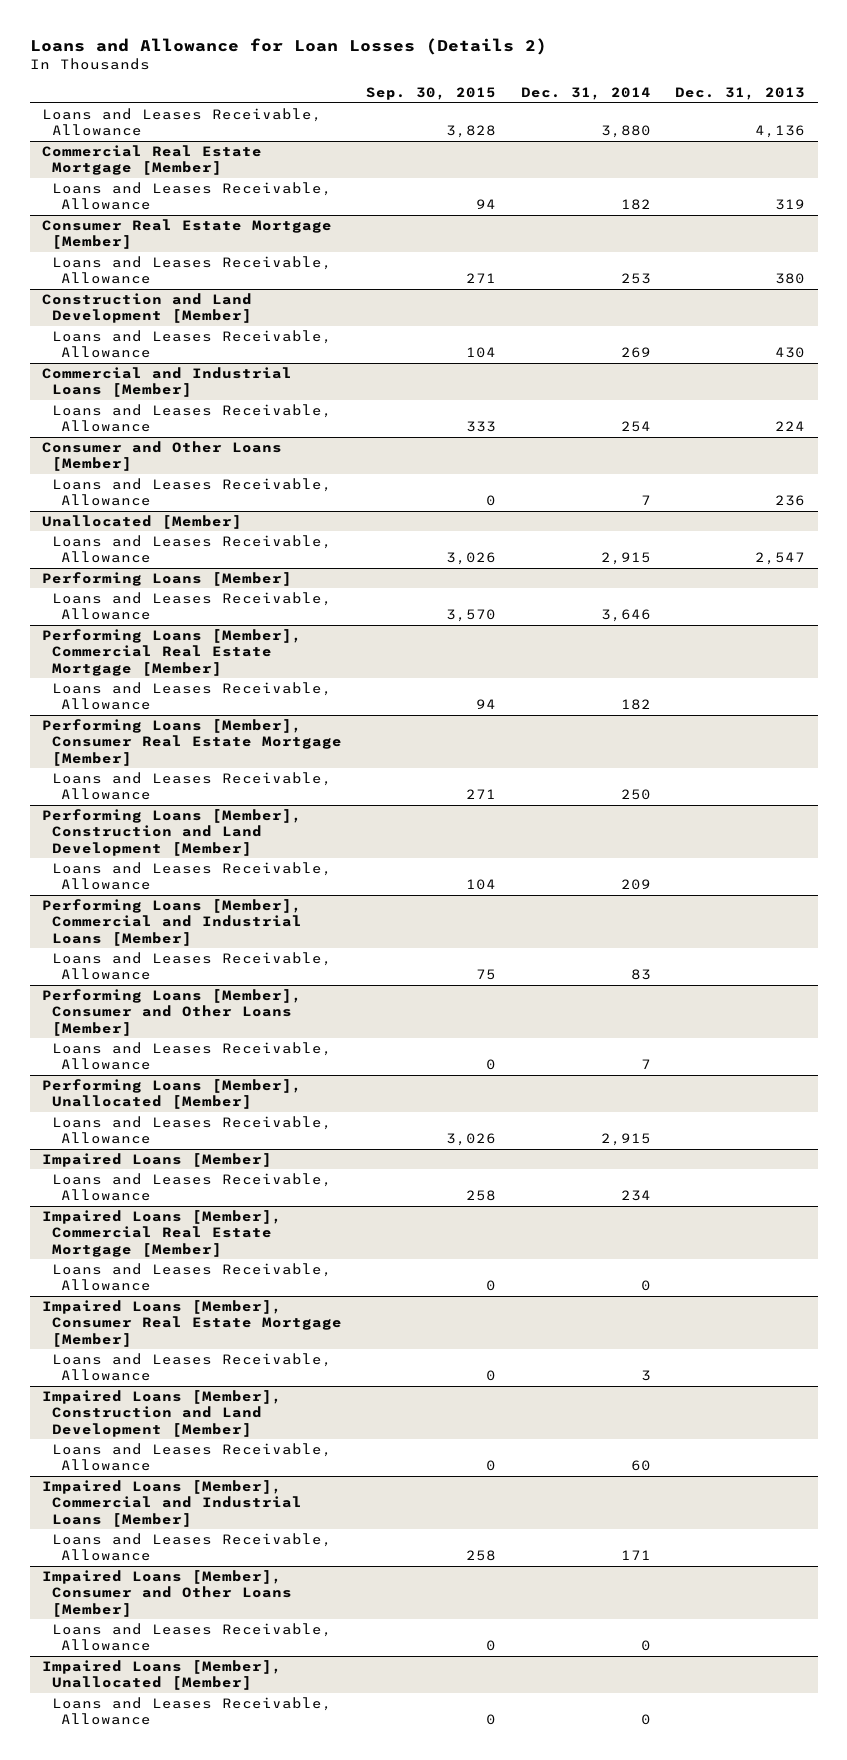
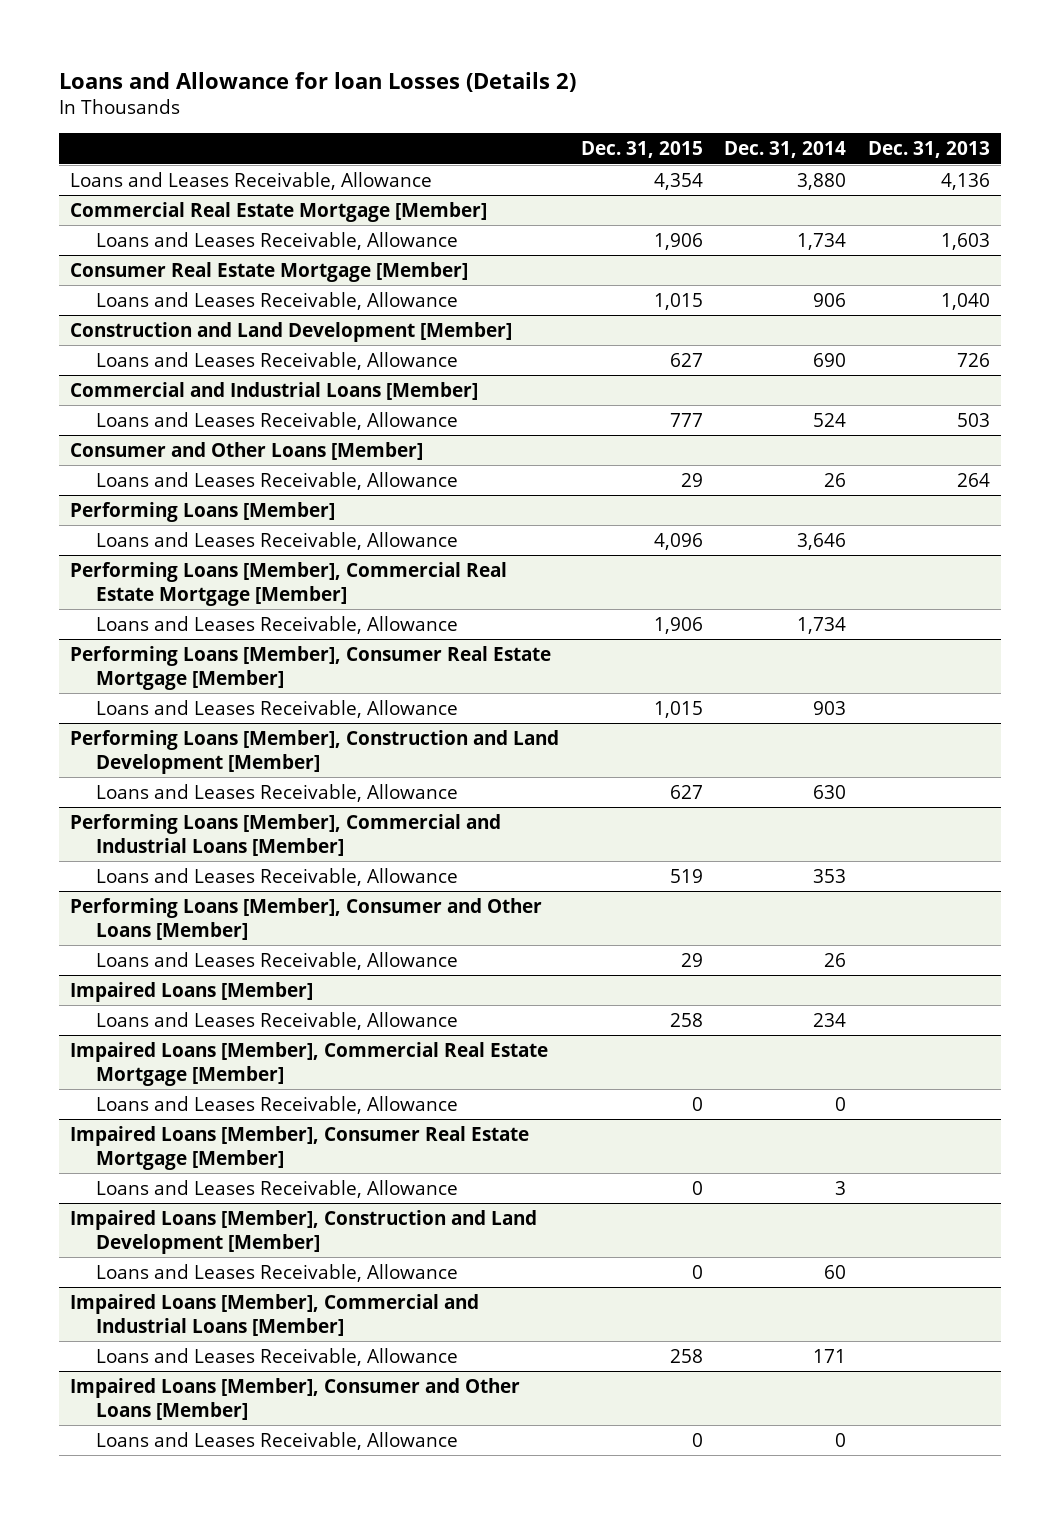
[29,37,547,55] Loans and Allowance for Loan Losses (Details 2) -> [59,71,577,92] Loans and Allowance for loan Losses (Details 2)
[366,87,497,101] Sep. 30, 2015 -> none
none -> [580,141,703,159] Dec. 31, 2015
[620,199,651,211] 182 -> [797,232,847,250] 1,734
[775,199,806,211] 319 -> [940,232,990,250] 1,603
[620,273,651,285] 253 -> [813,292,847,307] 906
[775,273,806,285] 380 -> [940,292,990,310] 1,040
[620,347,651,359] 269 -> [813,352,847,367] 690
[775,347,806,359] 430 -> [956,352,990,367] 726
[620,421,651,433] 254 -> [813,412,847,427] 524
[775,421,806,432] 224 -> [956,412,990,427] 503
[41,514,242,529] Unallocated [Member] -> none
[51,534,332,564] Loans and Leases Receivable, Allowance -> none
[640,495,651,506] 7 -> [824,472,847,487] 26
[775,495,806,507] 236 -> [956,472,990,487] 264
[620,699,651,711] 182 -> [797,616,847,634] 1,734
[620,789,651,801] 250 -> [813,700,847,715] 903
[620,879,651,891] 209 -> [813,784,847,799] 630
[630,969,651,981] 83 -> [813,868,847,883] 353
[41,1078,302,1110] Performing Loans [Member], Unallocated [Member] -> none
[51,1115,332,1145] Loans and Leases Receivable, Allowance -> none
[640,1059,651,1070] 7 -> [824,952,847,967] 26
[41,1659,282,1691] Impaired Loans [Member], Unallocated [Member] -> none
[51,1696,332,1726] Loans and Leases Receivable, Allowance -> none

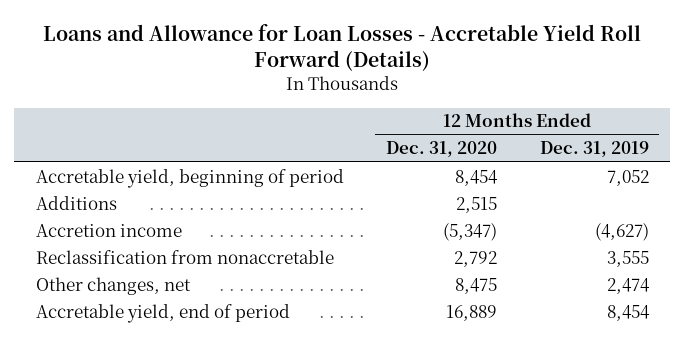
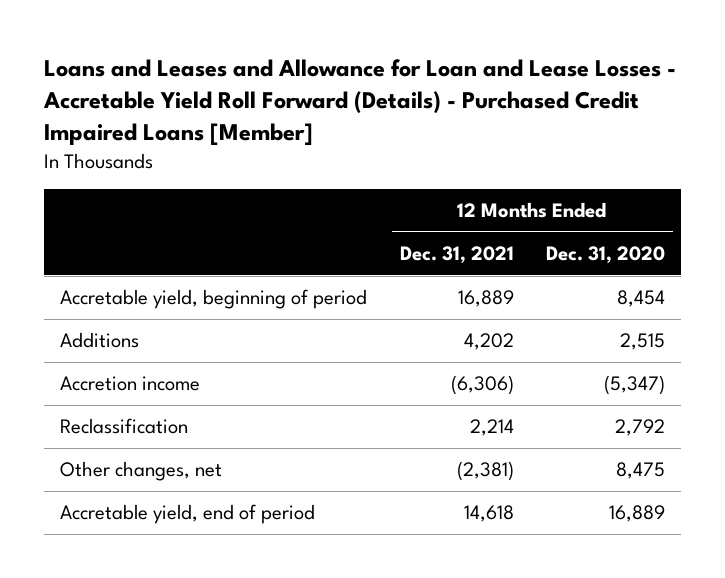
[43,23,642,72] Loans and Allowance for Loan Losses - Accretable Yield Roll Forward (Details) -> [43,59,677,146] Loans and Leases and Allowance for Loan and Lease Losses - Accretable Yield Roll Forward (Details) - Purchased Credit Impaired Loans [Member]
[539,141,649,158] Dec. 31, 2019 -> none
none -> [399,246,514,265] Dec. 31, 2021
[35,249,334,264] Reclassification from nonaccretable -> [60,418,189,435] Reclassification

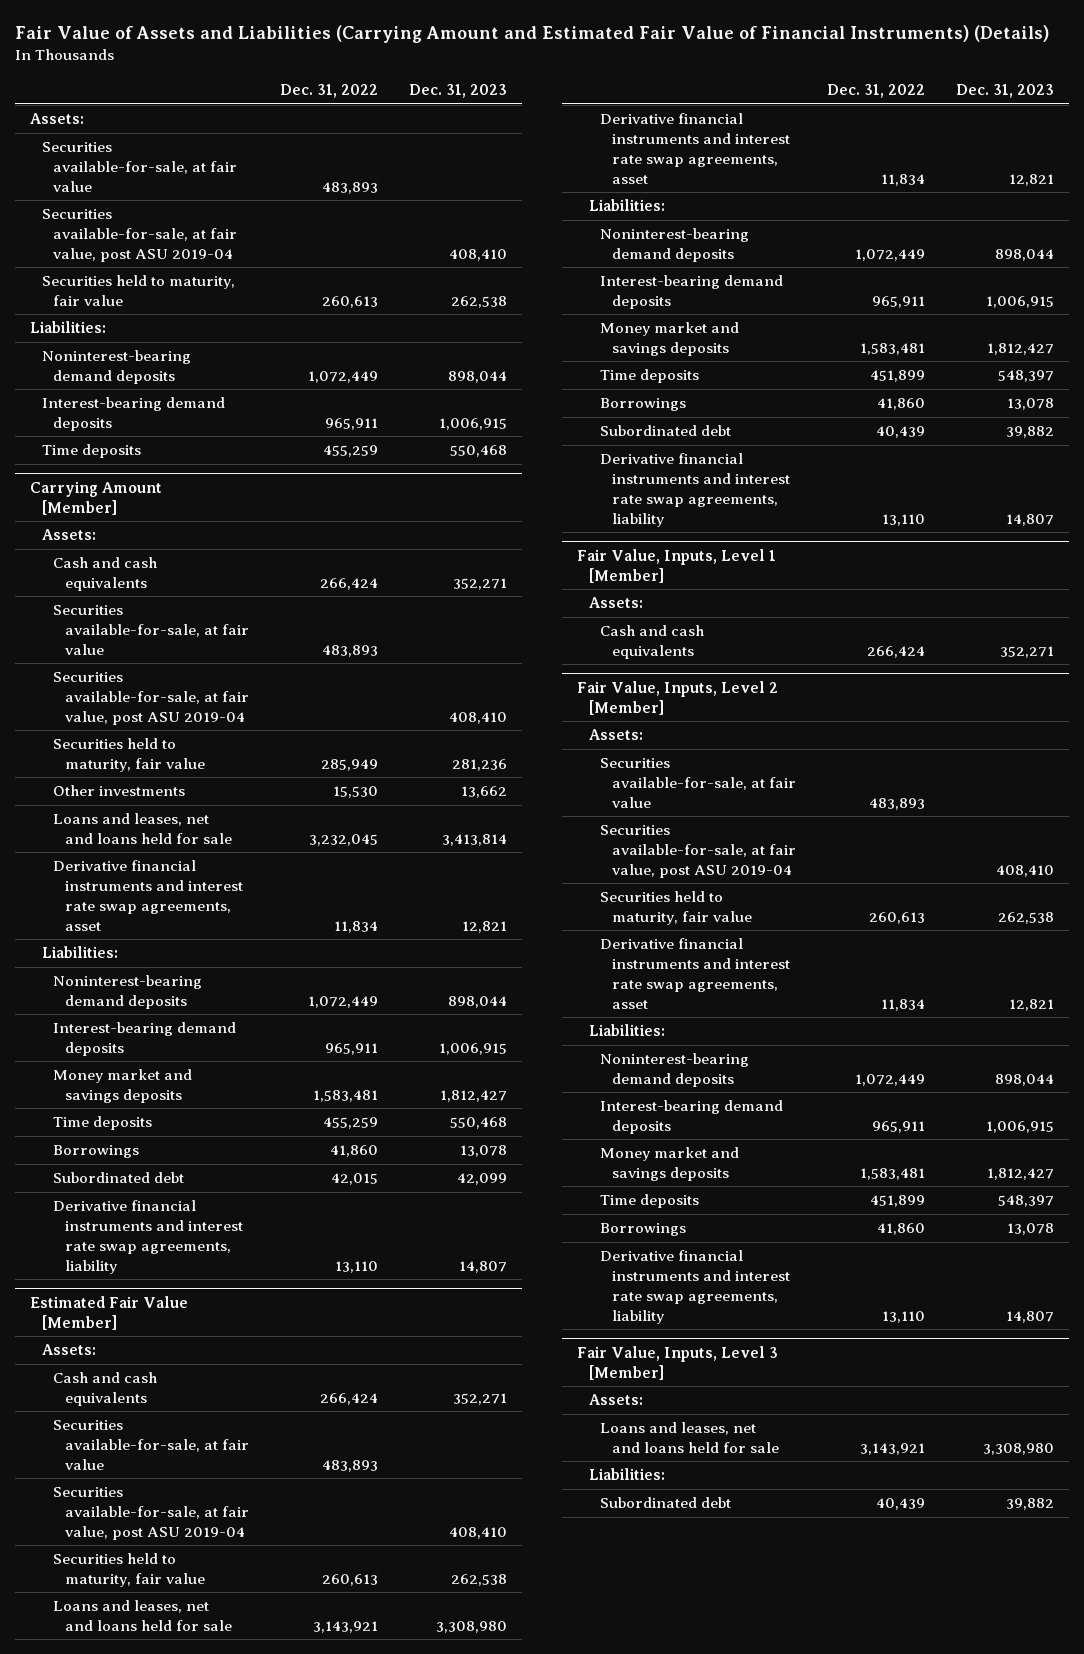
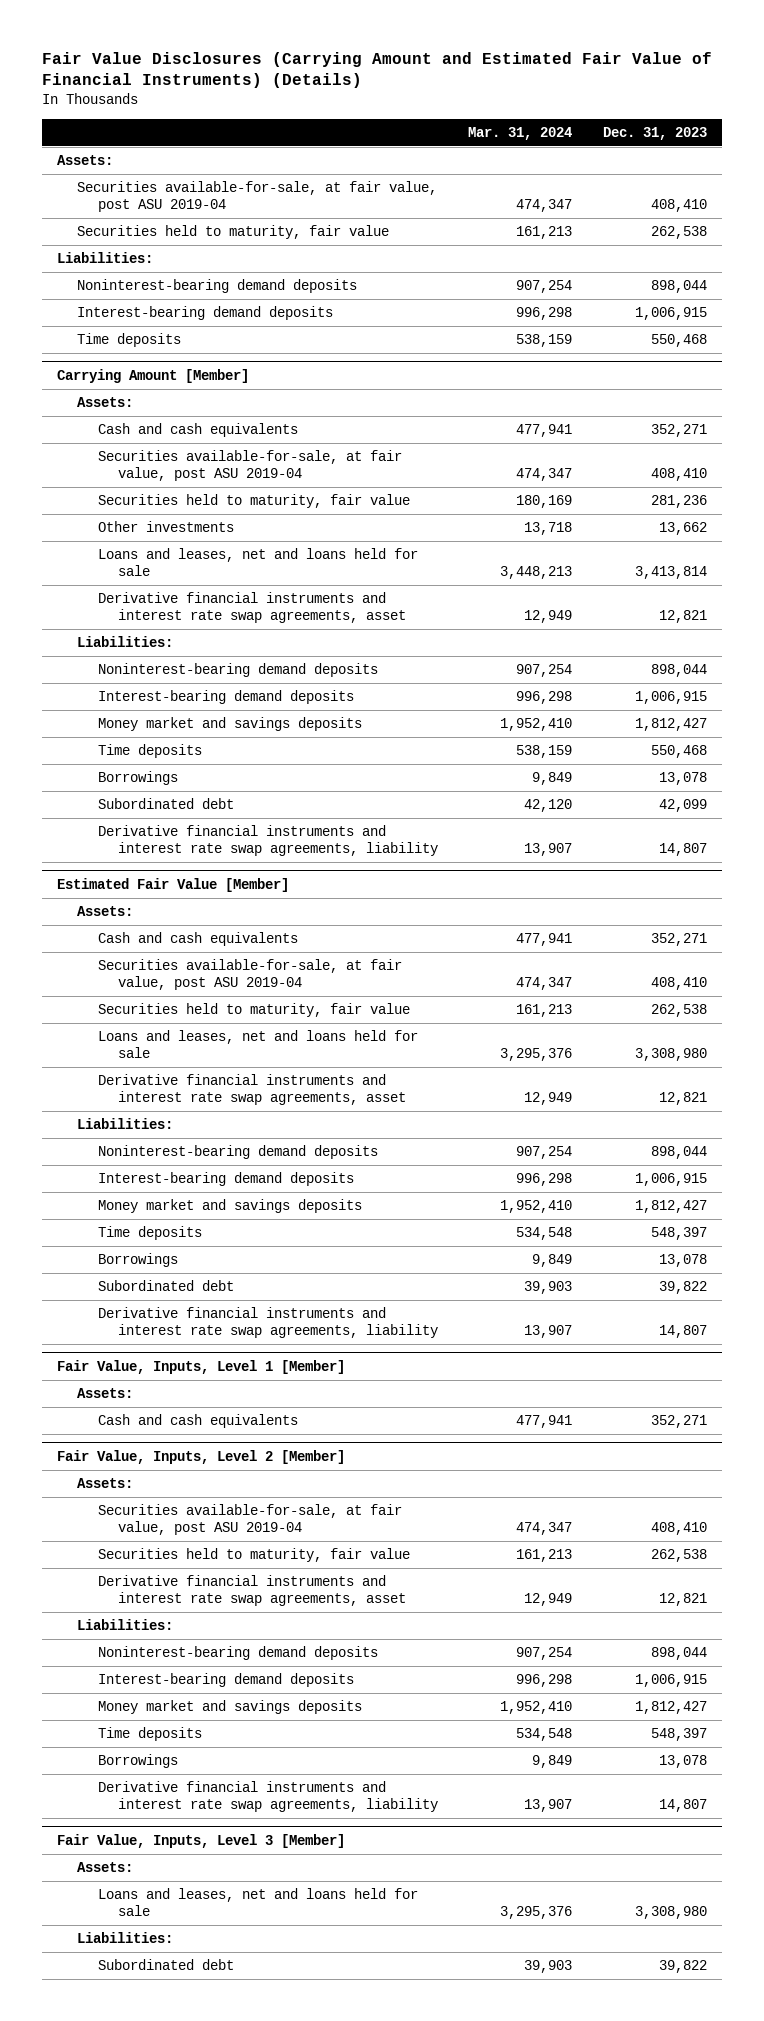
[14,25,1049,44] Fair Value of Assets and Liabilities (Carrying Amount and Estimated Fair Value of Financial Instruments) (Details) -> [41,51,712,89] Fair Value Disclosures (Carrying Amount and Estimated Fair Value of Financial Instruments) (Details)
[279,84,378,99] Dec. 31, 2022 -> none
none -> [468,126,573,140] Mar. 31, 2024
[41,142,238,192] Securities available-for-sale, at fair value -> none
[53,605,249,655] Securities available-for-sale, at fair value -> none
[53,1420,249,1470] Securities available-for-sale, at fair value -> none
[1005,426,1054,439] 39,882 -> [658,1281,707,1295] 39,822
[600,758,796,808] Securities available-for-sale, at fair value -> none
[1005,1498,1054,1511] 39,882 -> [658,1960,707,1974] 39,822

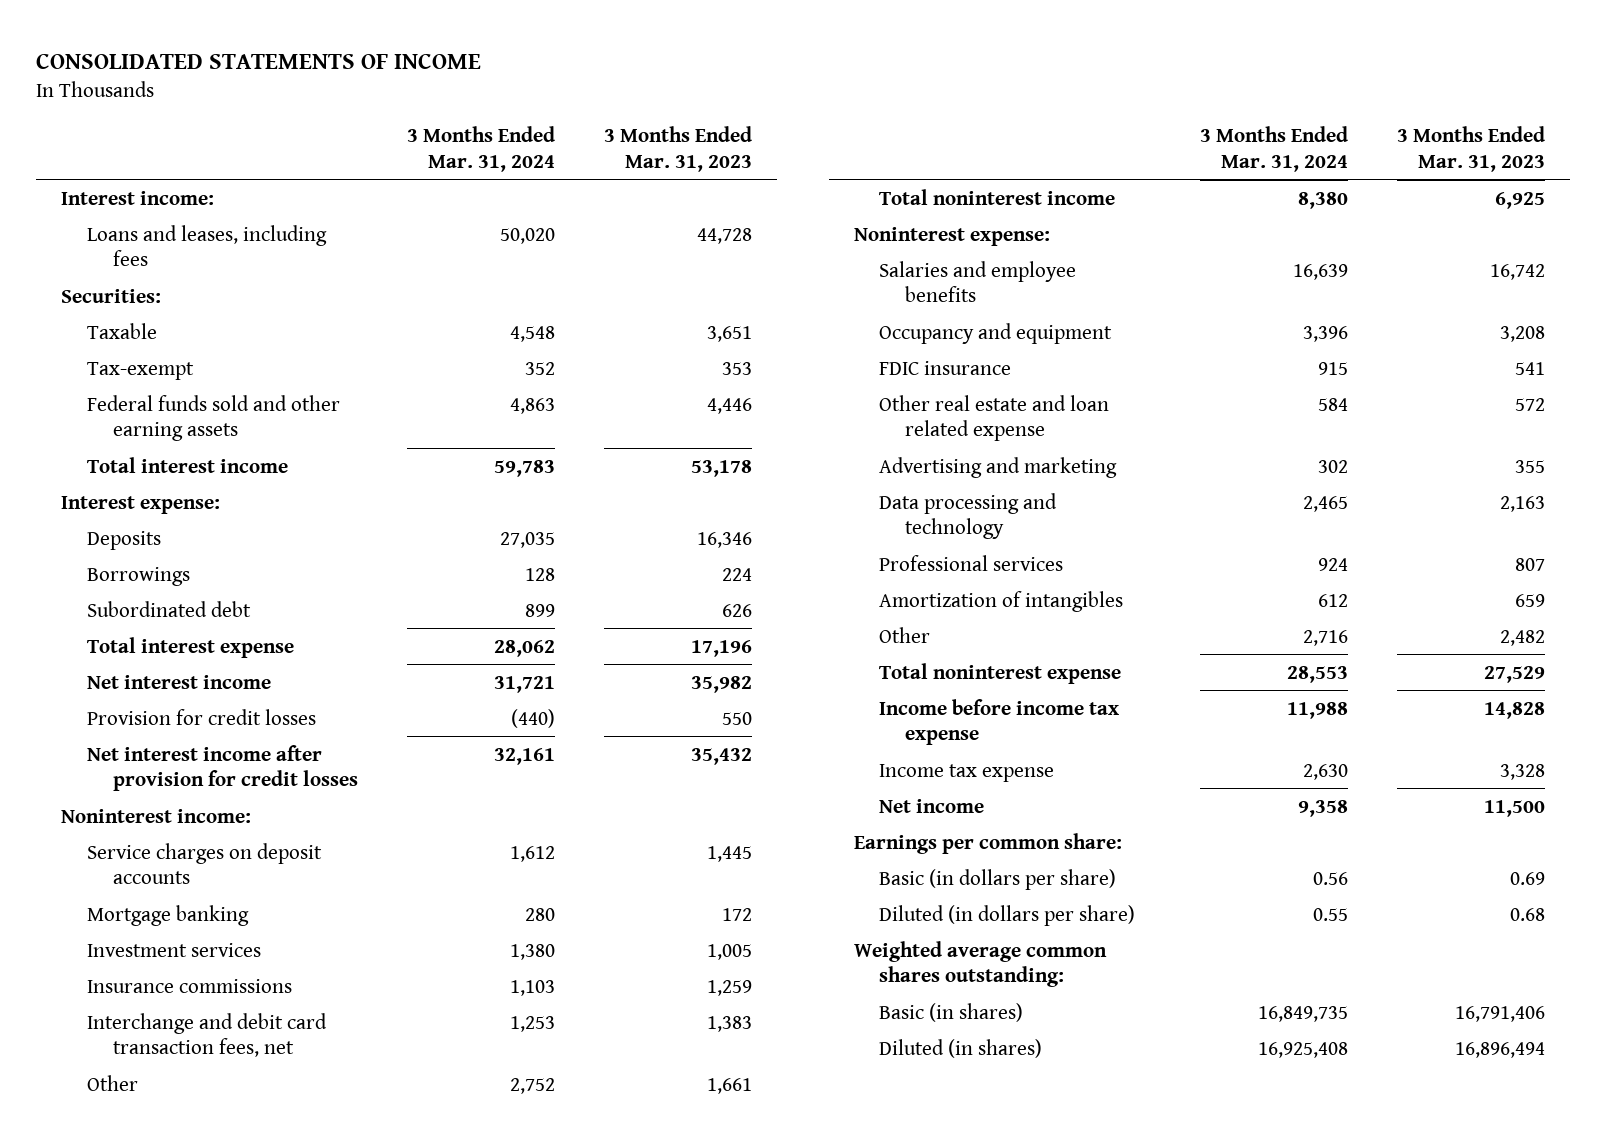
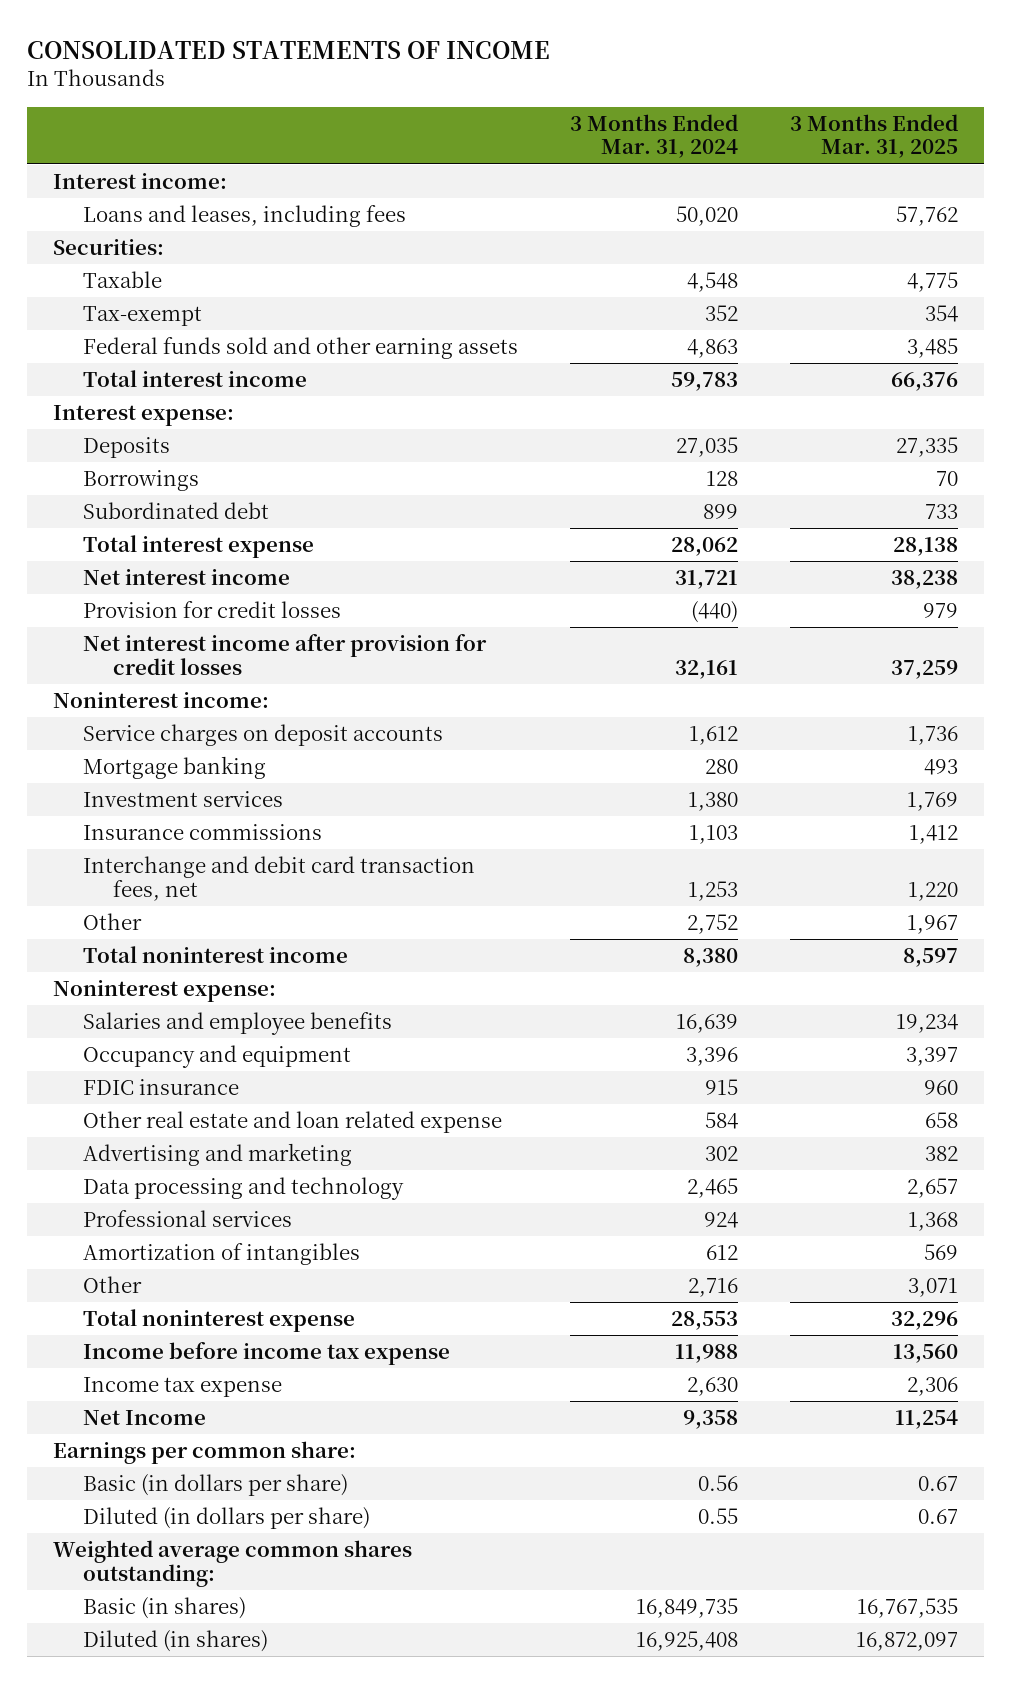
[604,125,753,172] 3 Months Ended Mar. 31, 2023 -> none
none -> [789,113,958,159] 3 Months Ended Mar. 31, 2025
[879,798,985,813] Net income -> [83,1410,207,1426] Net Income

